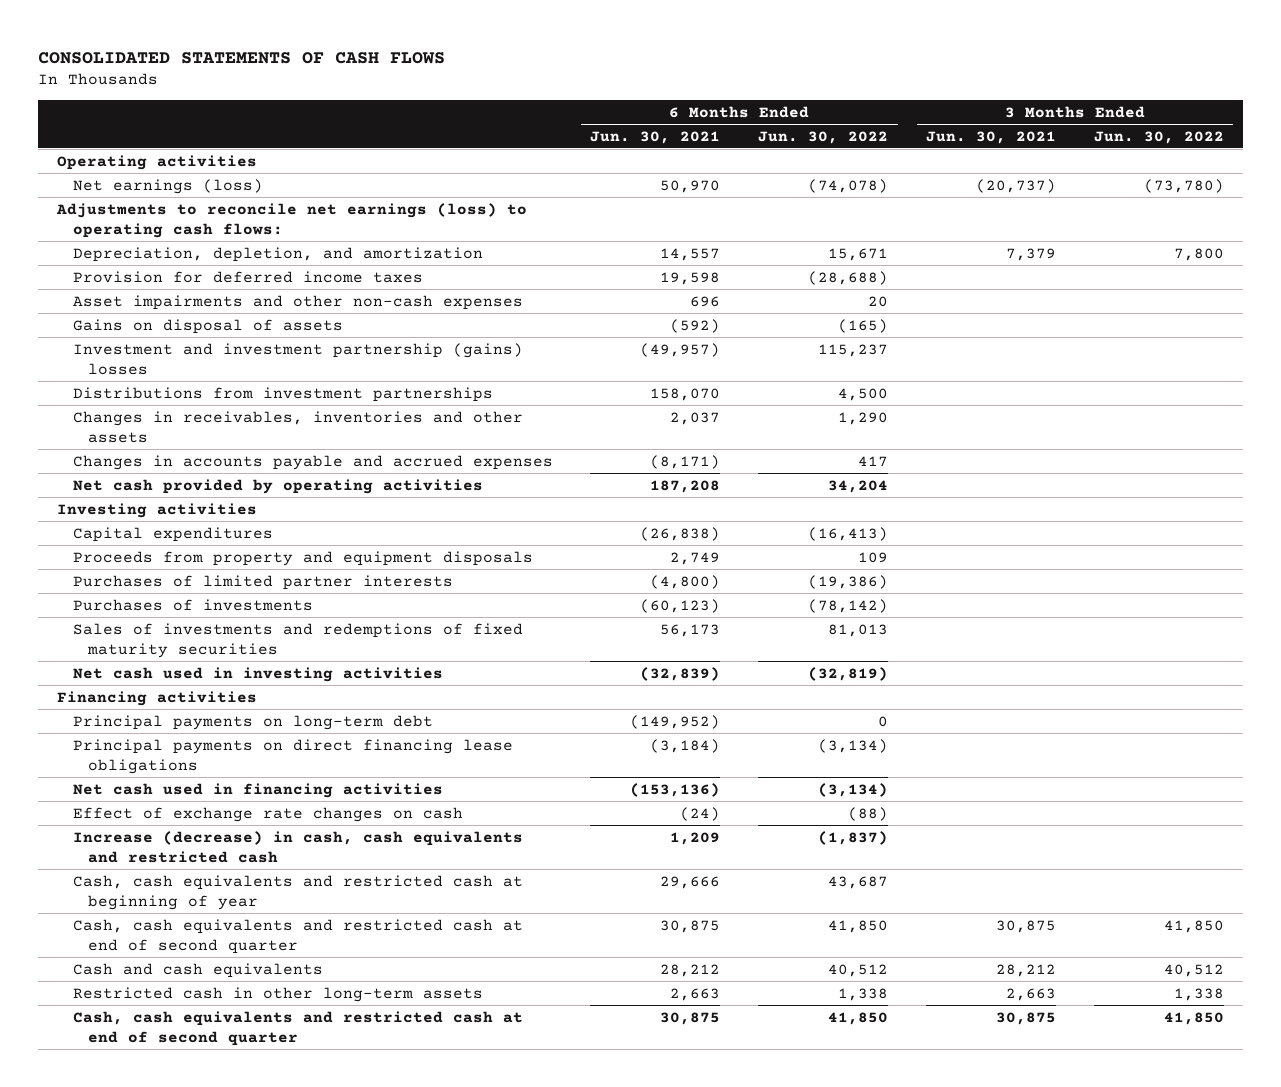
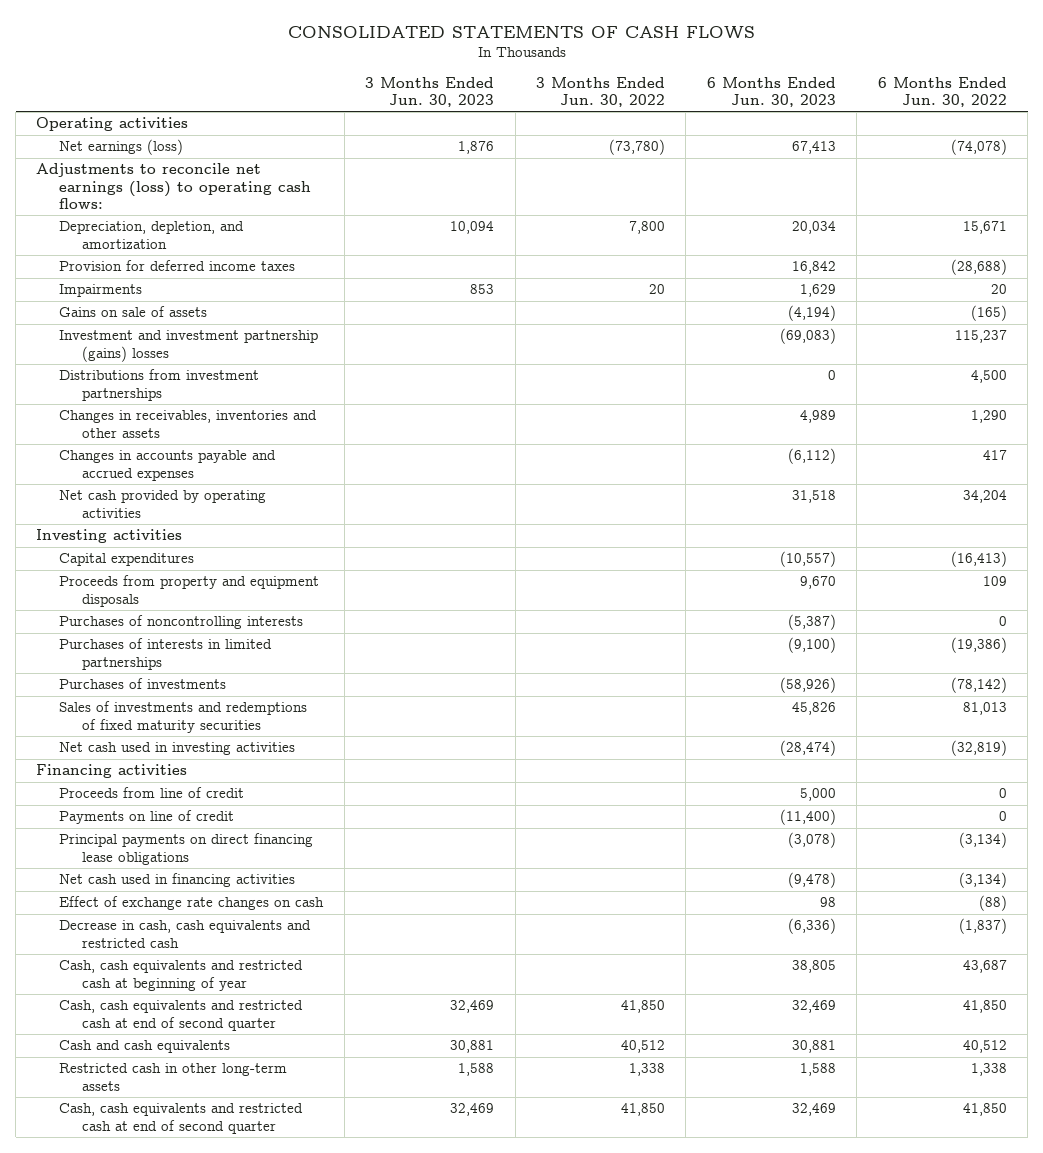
[590,130,721,144] Jun. 30, 2021 -> none
[926,130,1057,144] Jun. 30, 2021 -> none
none -> [365,76,495,107] 3 Months Ended Jun. 30, 2023
none -> [706,76,836,107] 6 Months Ended Jun. 30, 2023
[72,294,523,310] Asset impairments and other non-cash expenses -> none
none -> [59,284,143,298] Impairments
[72,318,343,334] Gains on disposal of assets -> [59,306,208,318] Gains on sale of assets
none -> [59,615,304,630] Purchases of noncontrolling interests
[72,574,453,590] Purchases of limited partner interests -> [59,638,273,670] Purchases of interests in limited partnerships
[72,714,433,730] Principal payments on long-term debt -> none
none -> [59,787,245,799] Proceeds from line of credit
none -> [59,810,235,825] Payments on line of credit
[72,830,523,863] Increase (decrease) in cash, cash equivalents and restricted cash -> [59,920,312,948] Decrease in cash, cash equivalents and restricted cash

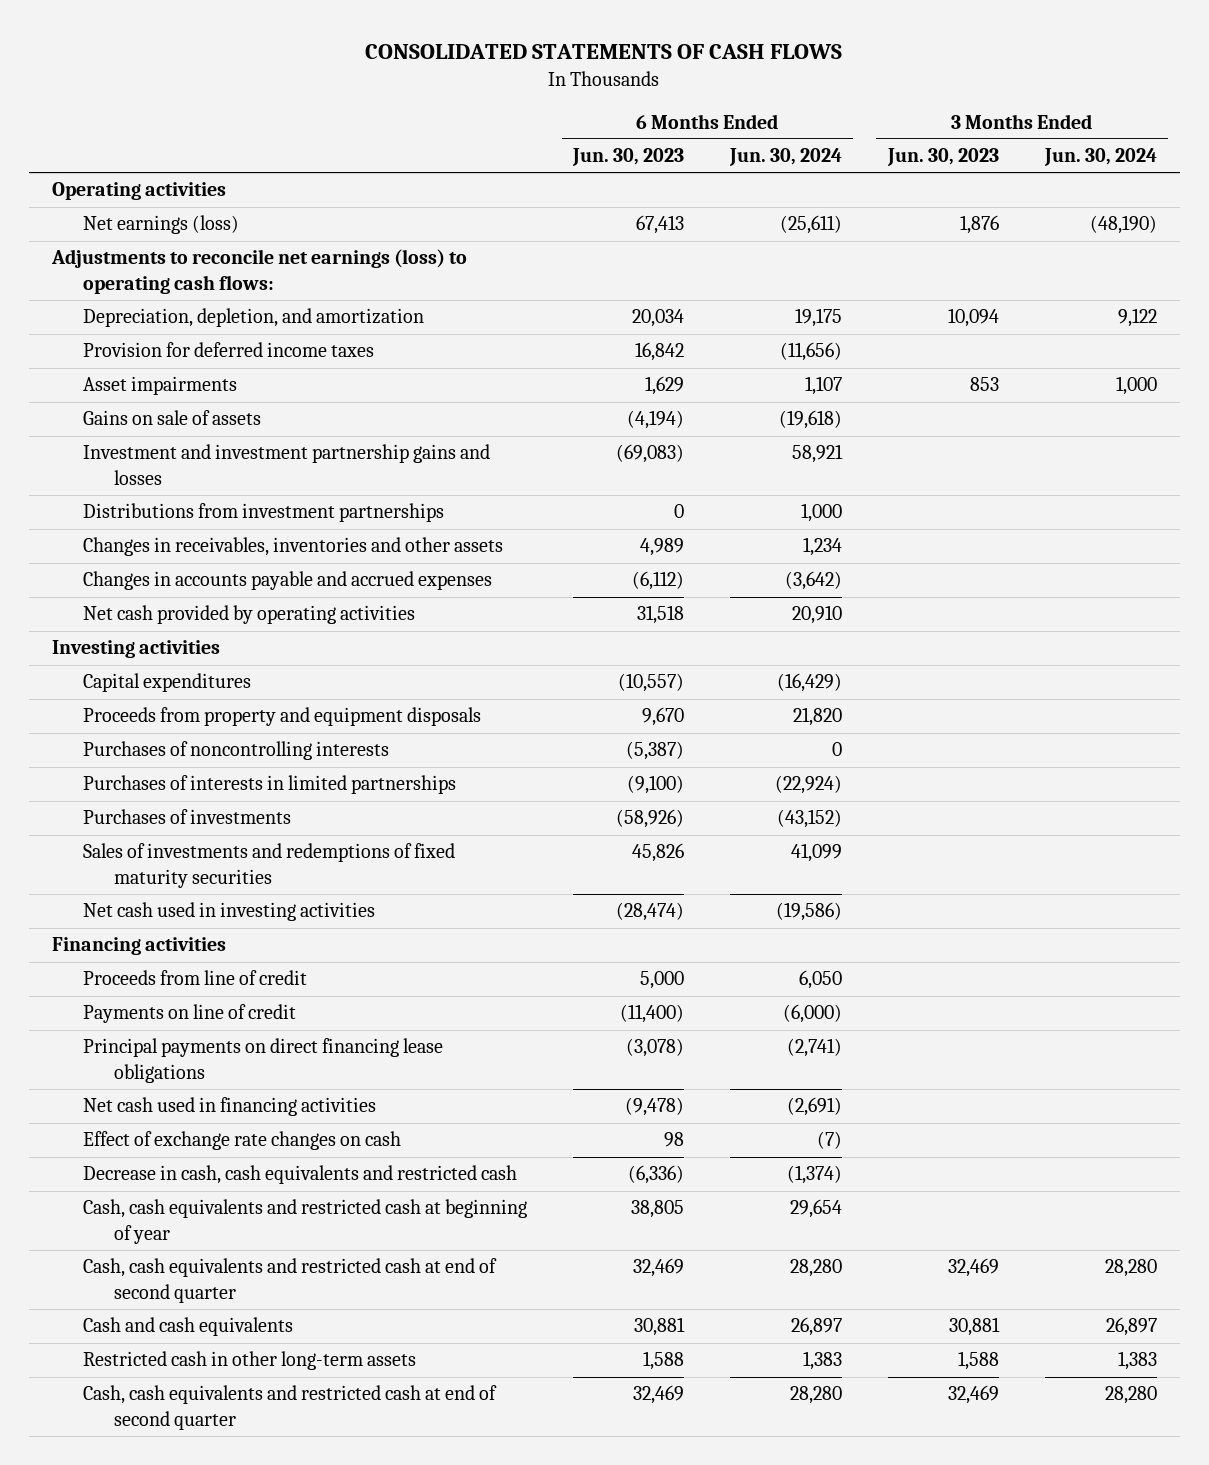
[535,76,665,107] 3 Months Ended Jun. 30, 2022 -> none
[877,76,1007,107] 6 Months Ended Jun. 30, 2022 -> none
none -> [728,148,842,167] Jun. 30, 2024
none -> [1043,148,1157,167] Jun. 30, 2024
[59,284,143,298] Impairments -> [83,376,238,396] Asset impairments
[59,330,319,362] Investment and investment partnership (gains) losses -> [83,444,491,485] Investment and investment partnership gains and losses

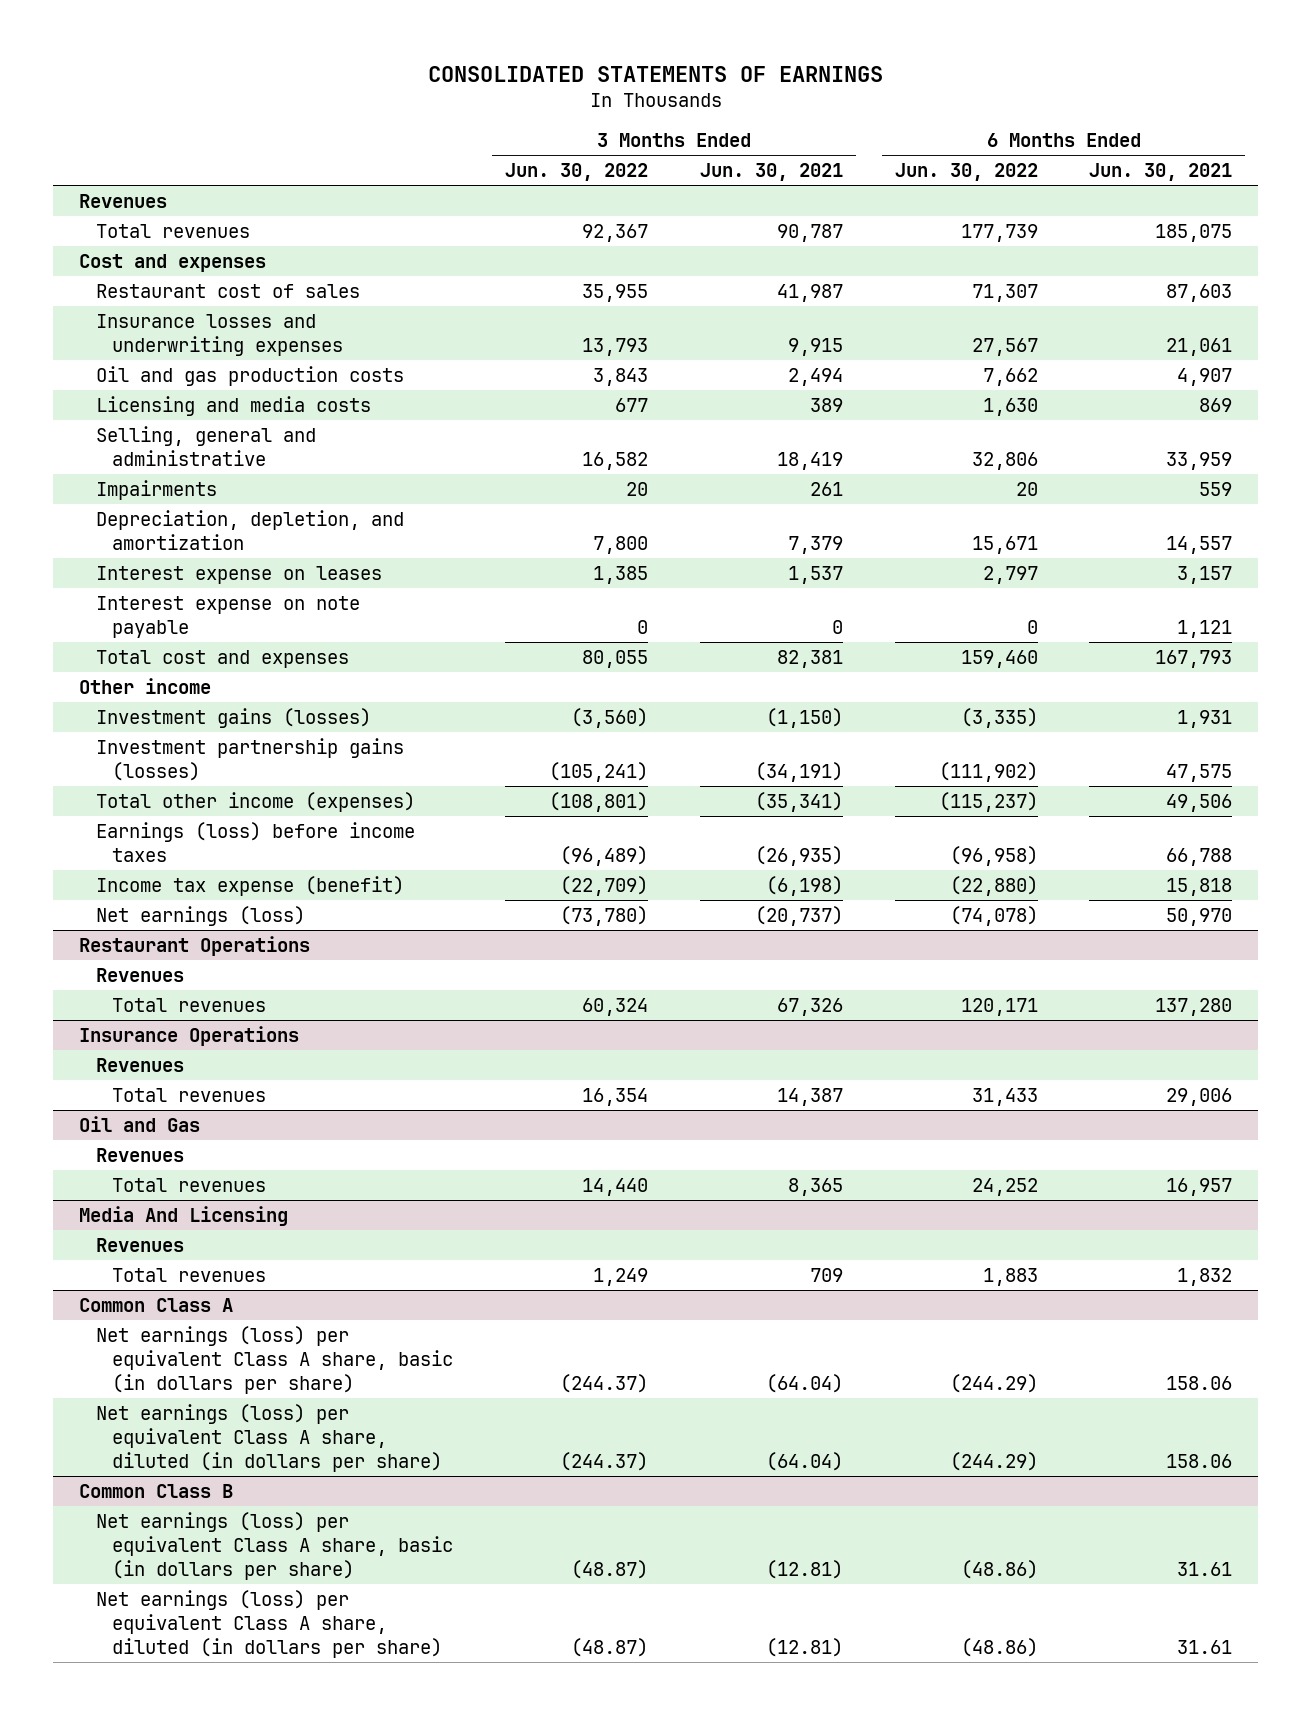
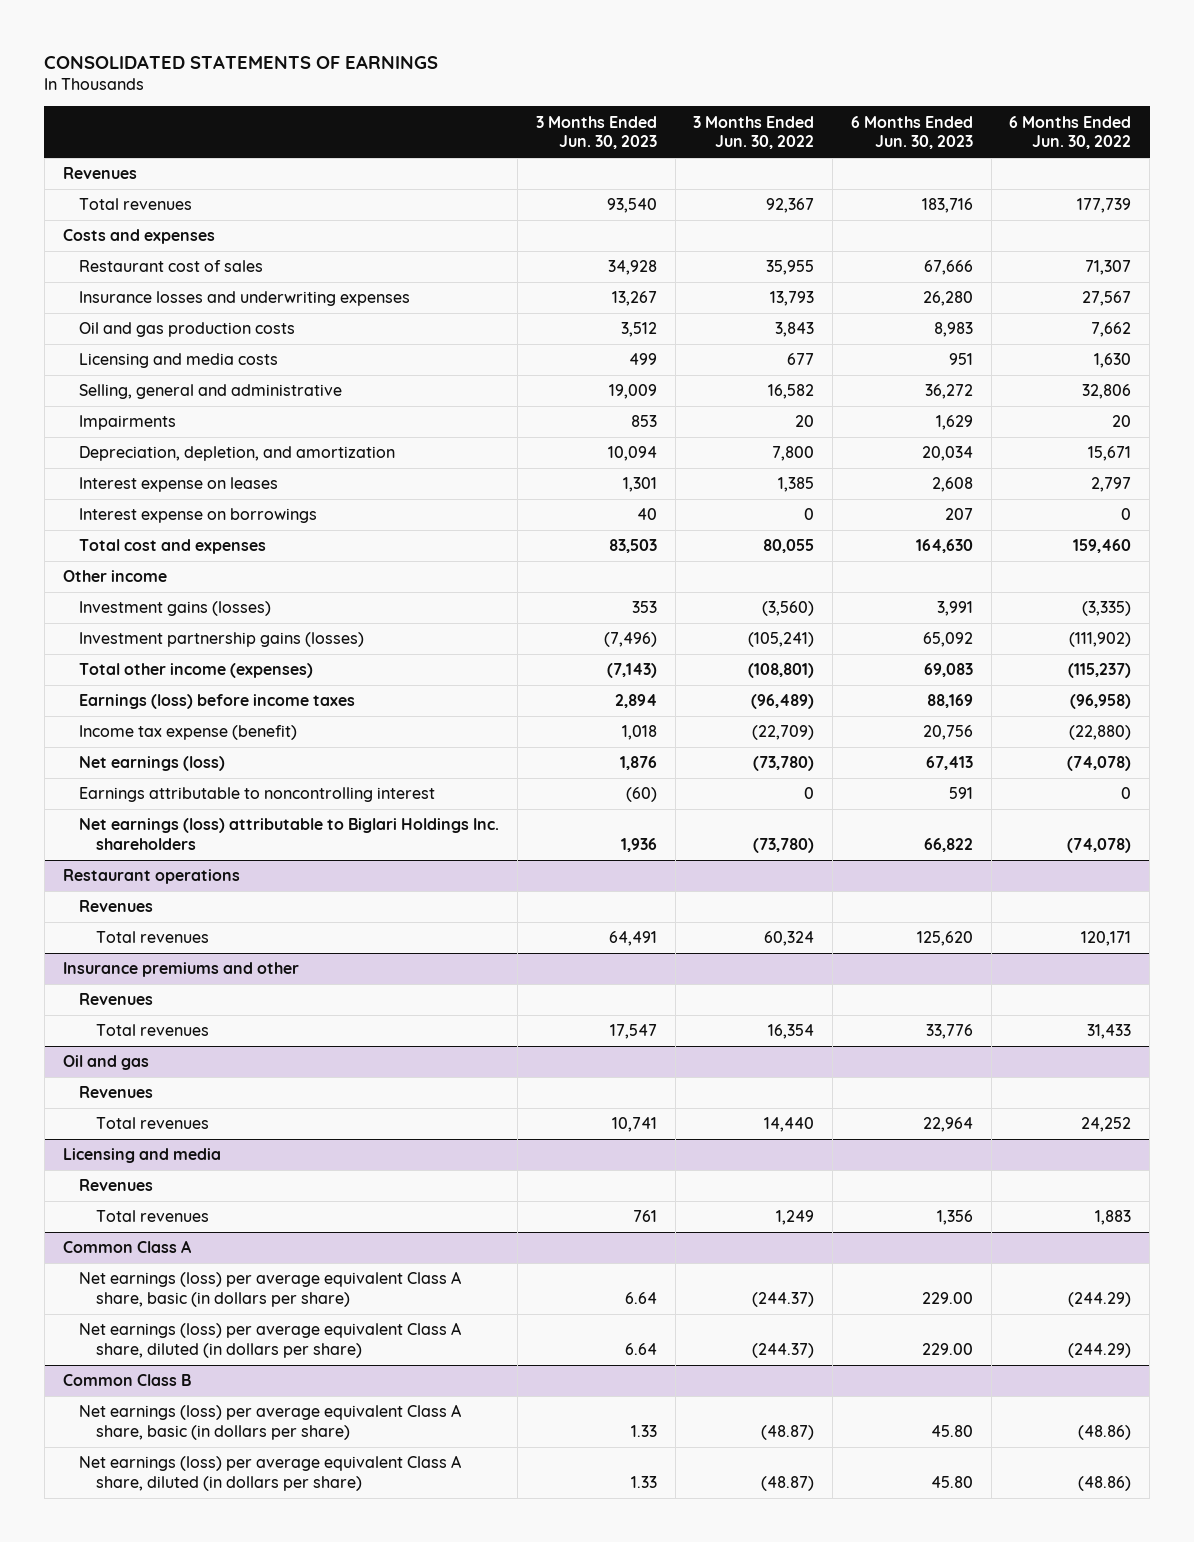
[699,162,843,181] Jun. 30, 2021 -> none
[1089,162,1233,181] Jun. 30, 2021 -> none
none -> [535,115,657,150] 3 Months Ended Jun. 30, 2023
none -> [850,115,973,150] 6 Months Ended Jun. 30, 2023
[78,253,266,272] Cost and expenses -> [62,229,215,245] Costs and expenses
[95,595,360,638] Interest expense on note payable -> [79,508,318,524] Interest expense on borrowings
none -> [79,787,436,803] Earnings attributable to noncontrolling interest
none -> [79,818,500,850] Net earnings (loss) attributable to Biglari Holdings Inc. shareholders
[78,935,310,956] Restaurant Operations -> [62,869,240,885] Restaurant operations
[78,1025,299,1046] Insurance Operations -> [62,962,299,978] Insurance premiums and other
[78,1115,200,1132] Oil and Gas -> [62,1055,149,1071] Oil and gas
[78,1205,288,1226] Media And Licensing -> [62,1148,221,1164] Licensing and media
[95,1325,454,1394] Net earnings (loss) per equivalent Class A share, basic (in dollars per share) -> [79,1271,462,1307] Net earnings (loss) per average equivalent Class A share, basic (in dollars per share)
[95,1403,443,1472] Net earnings (loss) per equivalent Class A share, diluted (in dollars per share) -> [79,1322,462,1358] Net earnings (loss) per average equivalent Class A share, diluted (in dollars per share)
[95,1511,454,1580] Net earnings (loss) per equivalent Class A share, basic (in dollars per share) -> [79,1404,462,1440] Net earnings (loss) per average equivalent Class A share, basic (in dollars per share)
[95,1589,443,1658] Net earnings (loss) per equivalent Class A share, diluted (in dollars per share) -> [79,1455,462,1491] Net earnings (loss) per average equivalent Class A share, diluted (in dollars per share)

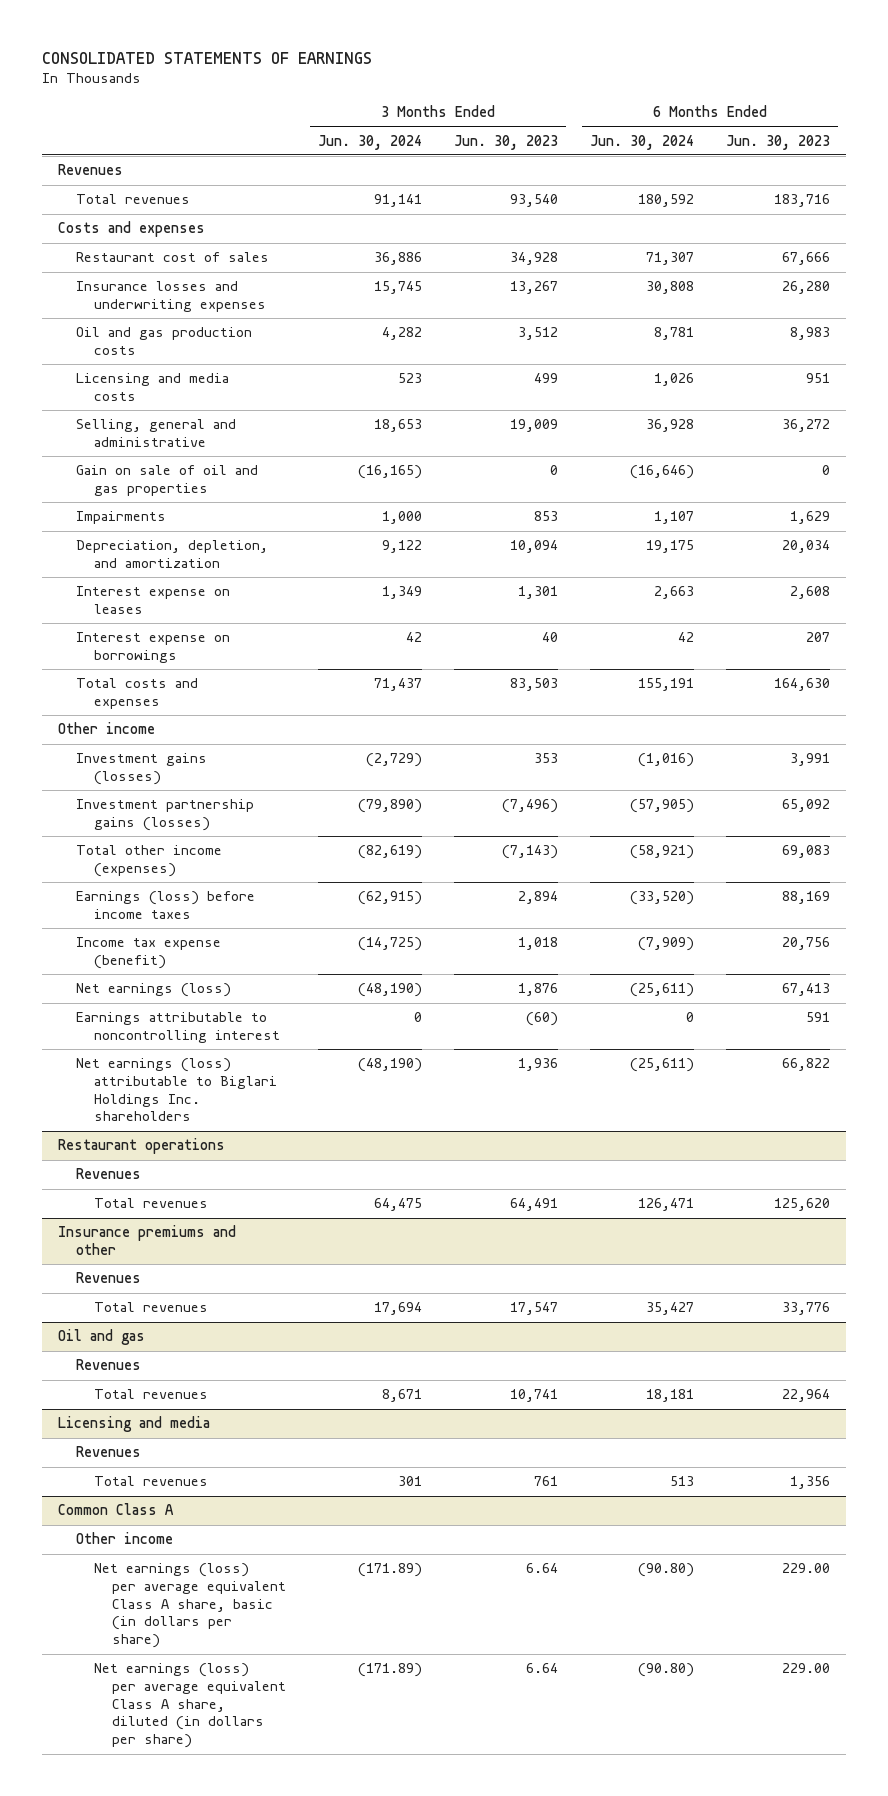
[693,115,815,150] 3 Months Ended Jun. 30, 2022 -> none
[1009,115,1132,150] 6 Months Ended Jun. 30, 2022 -> none
none -> [318,134,423,150] Jun. 30, 2024
none -> [590,134,695,150] Jun. 30, 2024
none -> [75,465,258,497] Gain on sale of oil and gas properties
[79,539,267,555] Total cost and expenses -> [75,678,198,710] Total costs and expenses
none -> [75,1532,173,1545] Other income
[62,1374,191,1387] Common Class B -> none
[79,1404,462,1440] Net earnings (loss) per average equivalent Class A share, basic (in dollars per share) -> none
[79,1455,462,1491] Net earnings (loss) per average equivalent Class A share, diluted (in dollars per share) -> none

